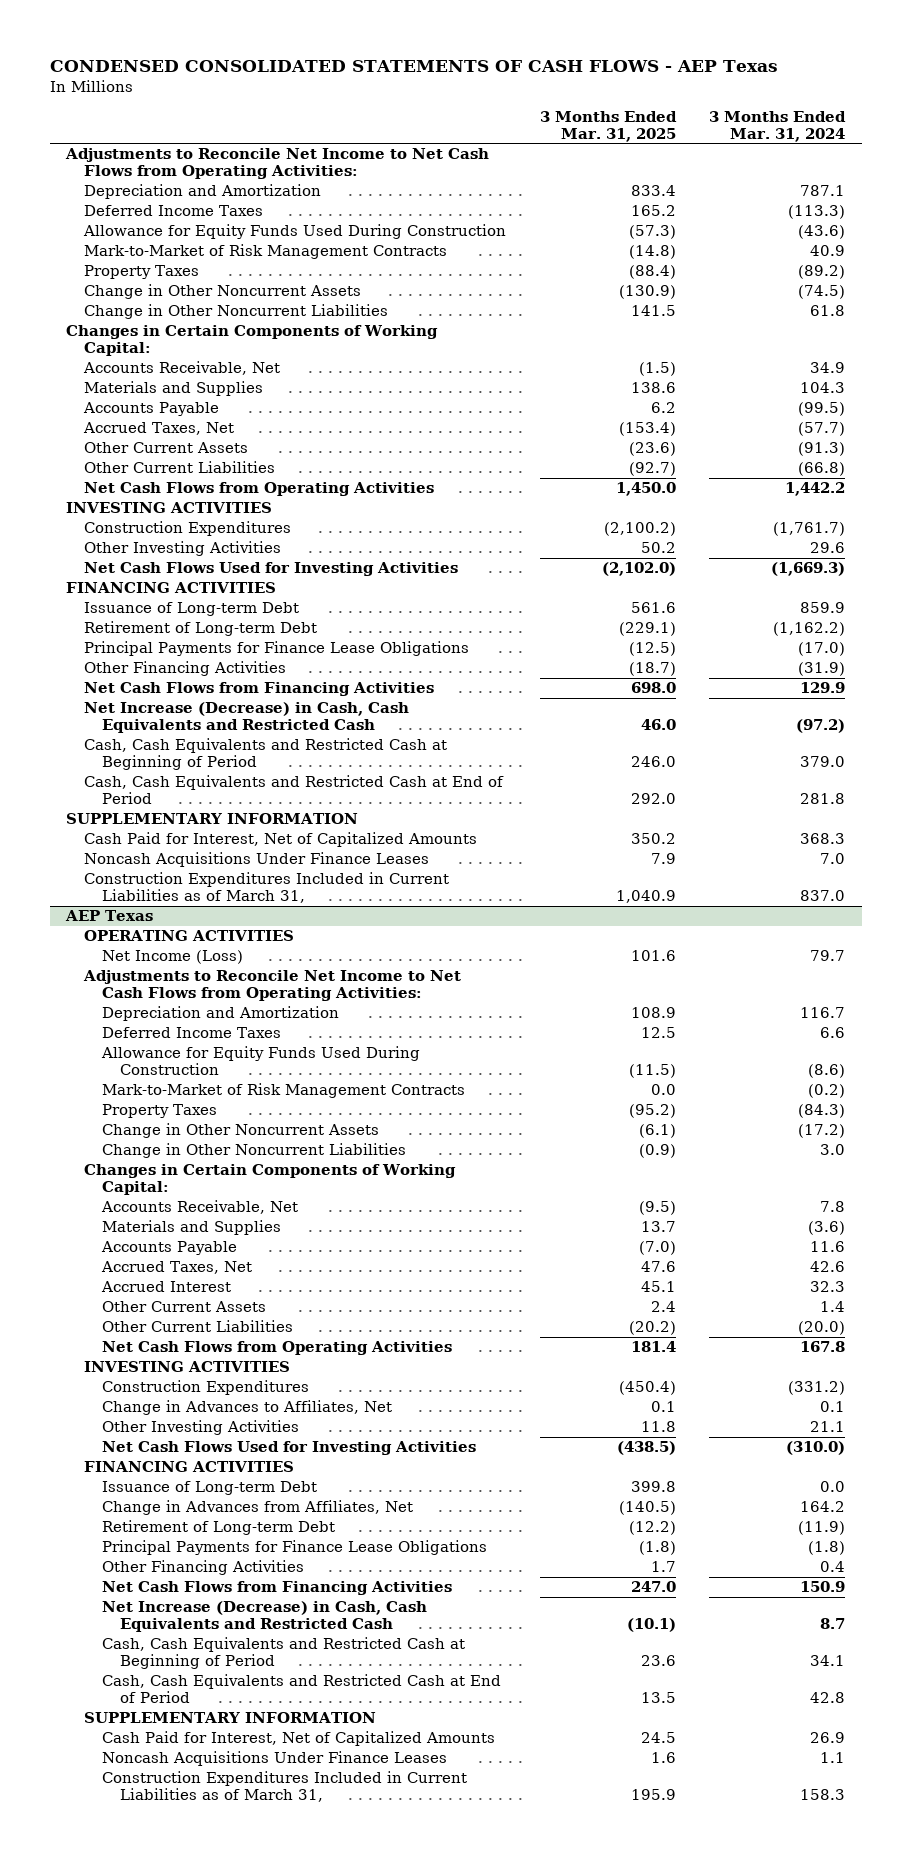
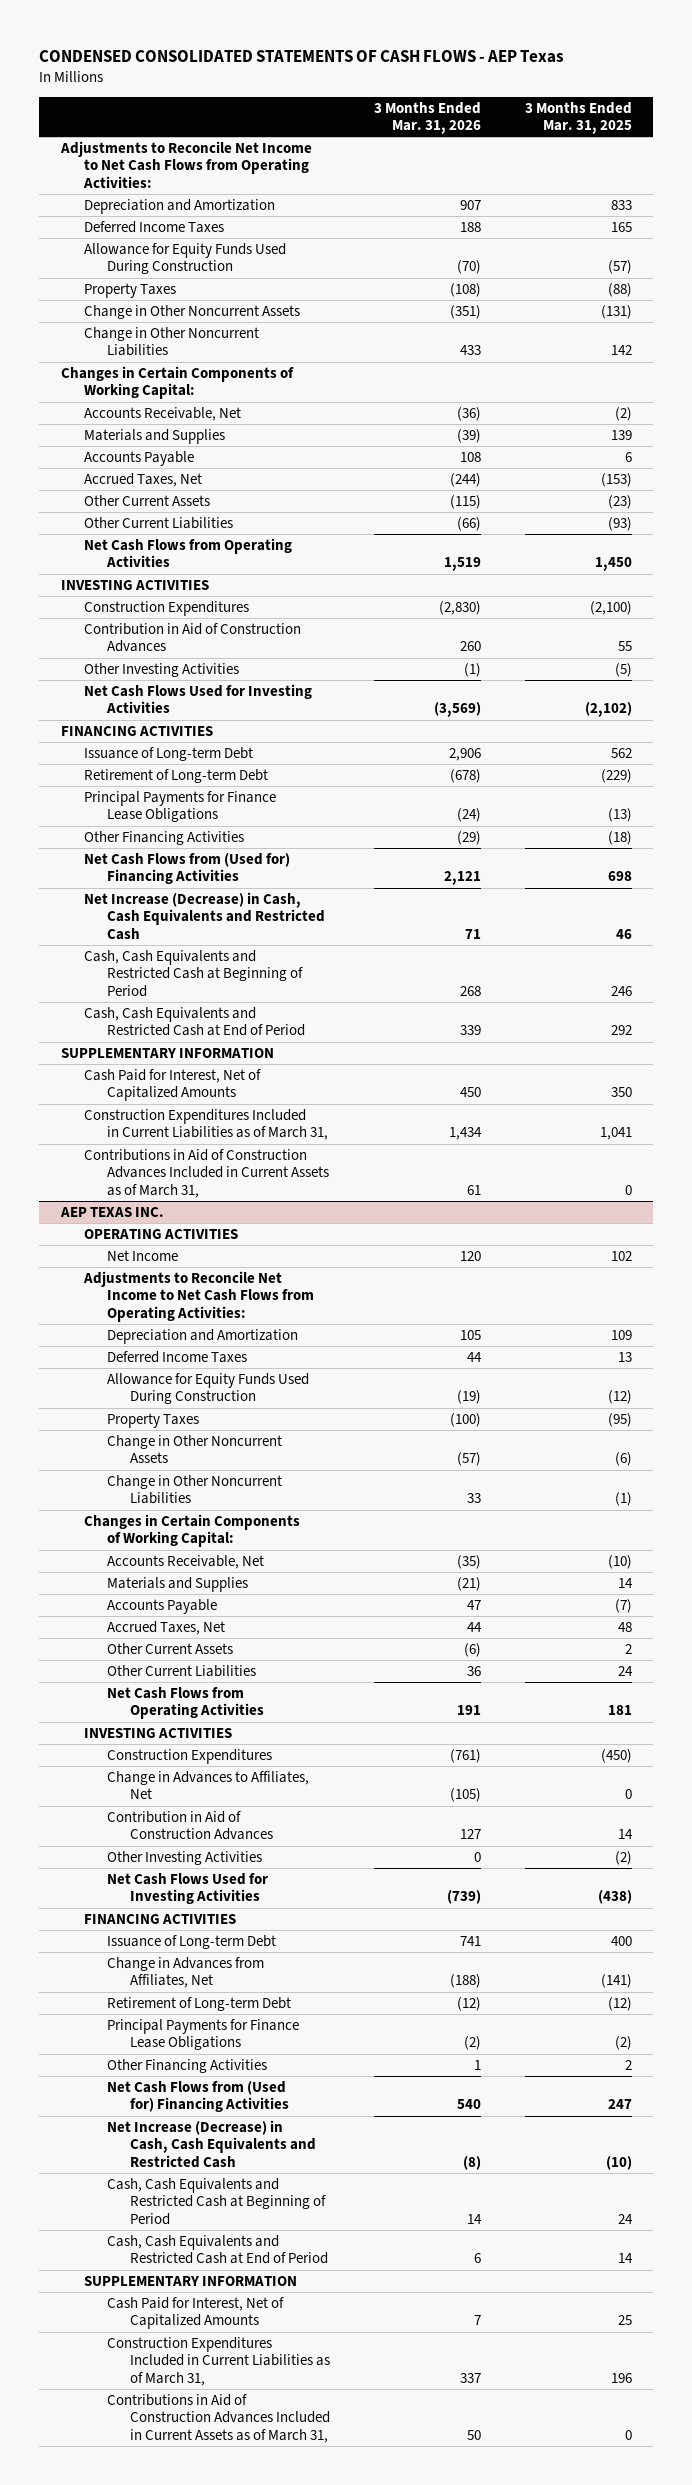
[709,110,847,142] 3 Months Ended Mar. 31, 2024 -> none
none -> [373,101,481,135] 3 Months Ended Mar. 31, 2026
[84,244,448,260] Mark-to-Market of Risk Management Contracts -> none
[630,185,676,197] 833.4 -> [610,200,632,211] 833
[630,205,676,217] 165.2 -> [610,222,632,233] 165
[628,225,676,240] (57.3) -> [607,260,632,275] (57)
[628,265,676,280] (88.4) -> [607,283,632,298] (88)
[618,285,676,300] (130.9) -> [600,305,632,320] (131)
[630,305,676,317] 141.5 -> [610,345,632,356] 142
[638,362,676,377] (1.5) -> [614,407,632,422] (2)
[630,382,676,394] 138.6 -> [610,430,632,441] 139
[650,402,676,414] 6.2 -> [624,452,632,463] 6
[618,422,676,437] (153.4) -> [600,473,632,488] (153)
[628,442,676,457] (23.6) -> [607,495,632,510] (23)
[628,462,676,477] (92.7) -> [607,517,632,532] (93)
[615,482,676,497] 1,450.0 -> [594,557,632,572] 1,450
[603,522,676,537] (2,100.2) -> [589,601,632,616] (2,100)
none -> [83,623,301,653] Contribution in Aid of Construction Advances
[640,542,676,554] 50.2 -> [614,663,632,678] (5)
[601,562,676,577] (2,102.0) -> [584,702,632,718] (2,102)
[630,602,676,614] 561.6 -> [610,748,632,759] 562
[618,622,676,637] (229.1) -> [600,769,632,784] (229)
[628,642,676,657] (12.5) -> [607,808,632,823] (13)
[628,662,676,677] (18.7) -> [607,831,632,846] (18)
[84,682,435,697] Net Cash Flows from Financing Activities -> [83,853,290,885] Net Cash Flows from (Used for) Financing Activities
[630,682,676,694] 698.0 -> [607,871,632,882] 698
[640,719,676,731] 46.0 -> [615,928,632,939] 46
[630,756,676,768] 246.0 -> [610,985,632,996] 246
[630,793,676,805] 292.0 -> [610,1025,632,1036] 292
[84,852,430,868] Noncash Acquisitions Under Finance Leases -> none
[630,833,676,845] 350.2 -> [610,1087,632,1098] 350
[615,890,676,904] 1,040.9 -> [599,1127,632,1141] 1,041
none -> [83,1149,330,1198] Contributions in Aid of Construction Advances Included in Current Assets as of March 31,
[65,910,154,922] AEP Texas -> [59,1207,164,1218] AEP TEXAS INC.
[102,950,244,965] Net Income (Loss) -> [107,1250,179,1262] Net Income
[630,950,676,962] 101.6 -> [610,1251,632,1262] 102
[102,1083,466,1099] Mark-to-Market of Risk Management Contracts -> none
[630,1007,676,1019] 108.9 -> [610,1330,632,1341] 109
[640,1027,676,1039] 12.5 -> [617,1352,632,1363] 13
[628,1064,676,1079] (11.5) -> [607,1390,632,1405] (12)
[628,1104,676,1119] (95.2) -> [607,1413,632,1428] (95)
[638,1124,676,1139] (6.1) -> [614,1452,632,1467] (6)
[638,1144,676,1159] (0.9) -> [614,1492,632,1507] (1)
[101,1281,232,1293] Accrued Interest -> none
[638,1201,676,1216] (9.5) -> [607,1555,632,1570] (10)
[640,1221,676,1233] 13.7 -> [617,1578,633,1589] 14
[638,1241,676,1256] (7.0) -> [614,1599,632,1614] (7)
[640,1261,676,1273] 47.6 -> [617,1622,632,1633] 48
[650,1301,676,1313] 2.4 -> [624,1644,632,1655] 2
[628,1321,676,1336] (20.2) -> [617,1666,633,1677] 24
[630,1341,676,1353] 181.4 -> [607,1705,632,1716] 181
[618,1381,676,1396] (450.4) -> [600,1749,632,1764] (450)
[650,1401,676,1413] 0.1 -> [624,1789,632,1800] 0
none -> [107,1811,274,1841] Contribution in Aid of Construction Advances
[640,1421,676,1433] 11.8 -> [614,1851,632,1866] (2)
[616,1441,676,1456] (438.5) -> [597,1890,632,1905] (438)
[630,1481,676,1493] 399.8 -> [610,1936,632,1947] 400
[618,1501,676,1516] (140.5) -> [600,1974,632,1989] (141)
[628,1521,676,1536] (12.2) -> [607,1997,632,2012] (12)
[638,1541,676,1556] (1.8) -> [614,2036,632,2051] (2)
[650,1561,676,1573] 1.7 -> [624,2060,632,2071] 2
[102,1581,453,1596] Net Cash Flows from Financing Activities -> [107,2081,290,2113] Net Cash Flows from (Used for) Financing Activities
[630,1581,676,1593] 247.0 -> [607,2099,632,2110] 247
[626,1618,676,1633] (10.1) -> [605,2155,632,2170] (10)
[640,1655,676,1667] 23.6 -> [617,2213,633,2224] 24
[640,1692,676,1704] 13.5 -> [617,2253,633,2264] 14
[102,1751,448,1767] Noncash Acquisitions Under Finance Leases -> none
[640,1732,676,1744] 24.5 -> [617,2315,632,2326] 25
[630,1789,676,1801] 195.9 -> [610,2372,632,2383] 196
none -> [107,2394,331,2443] Contributions in Aid of Construction Advances Included in Current Assets as of March 31,

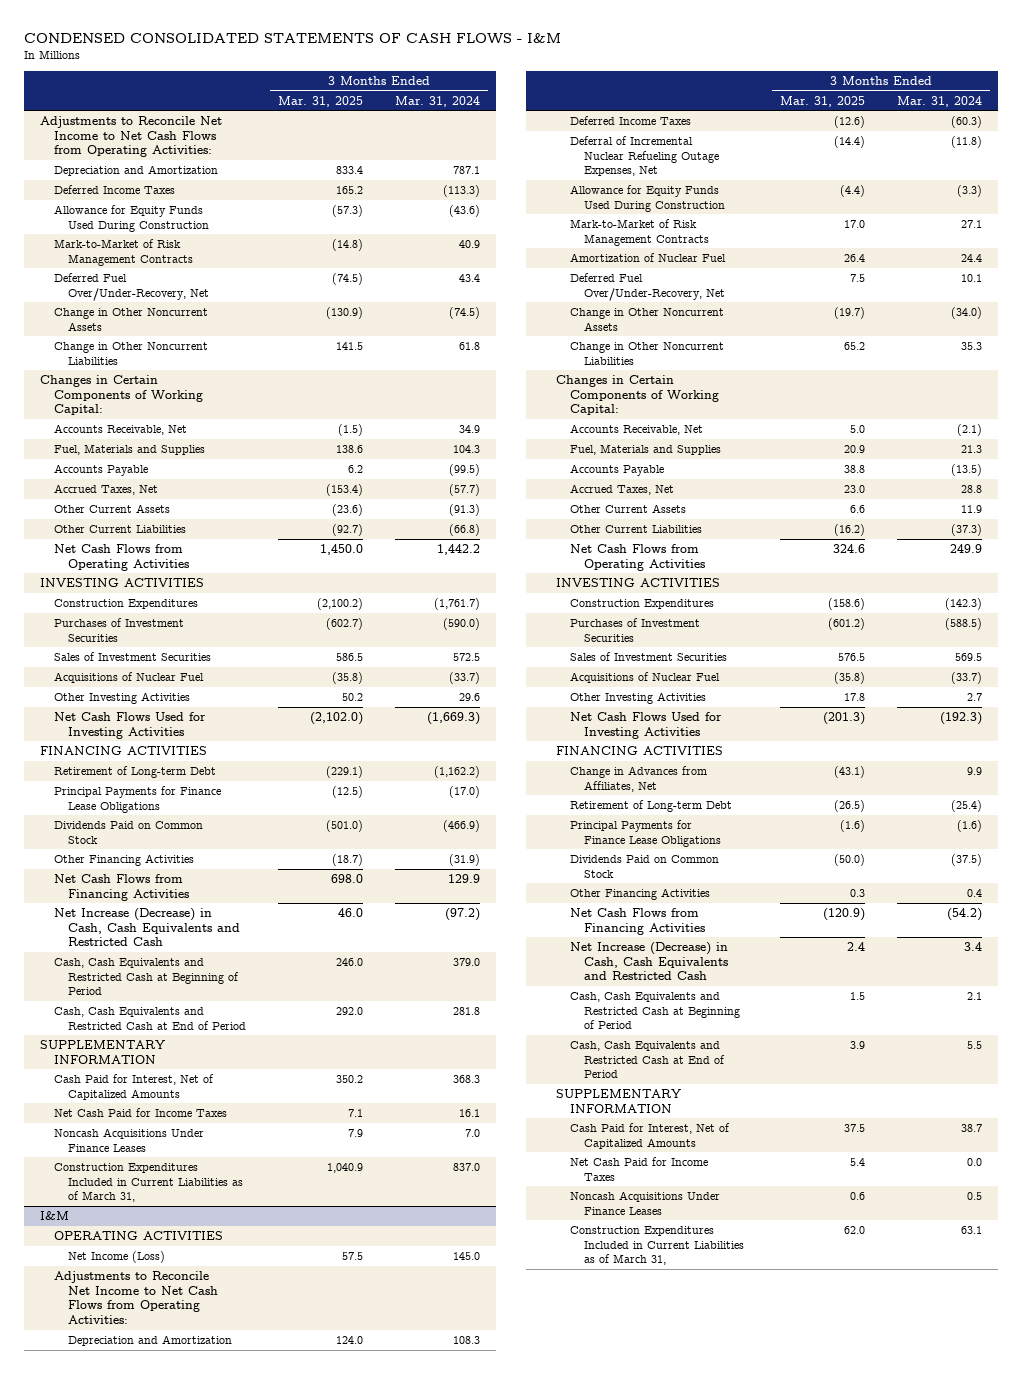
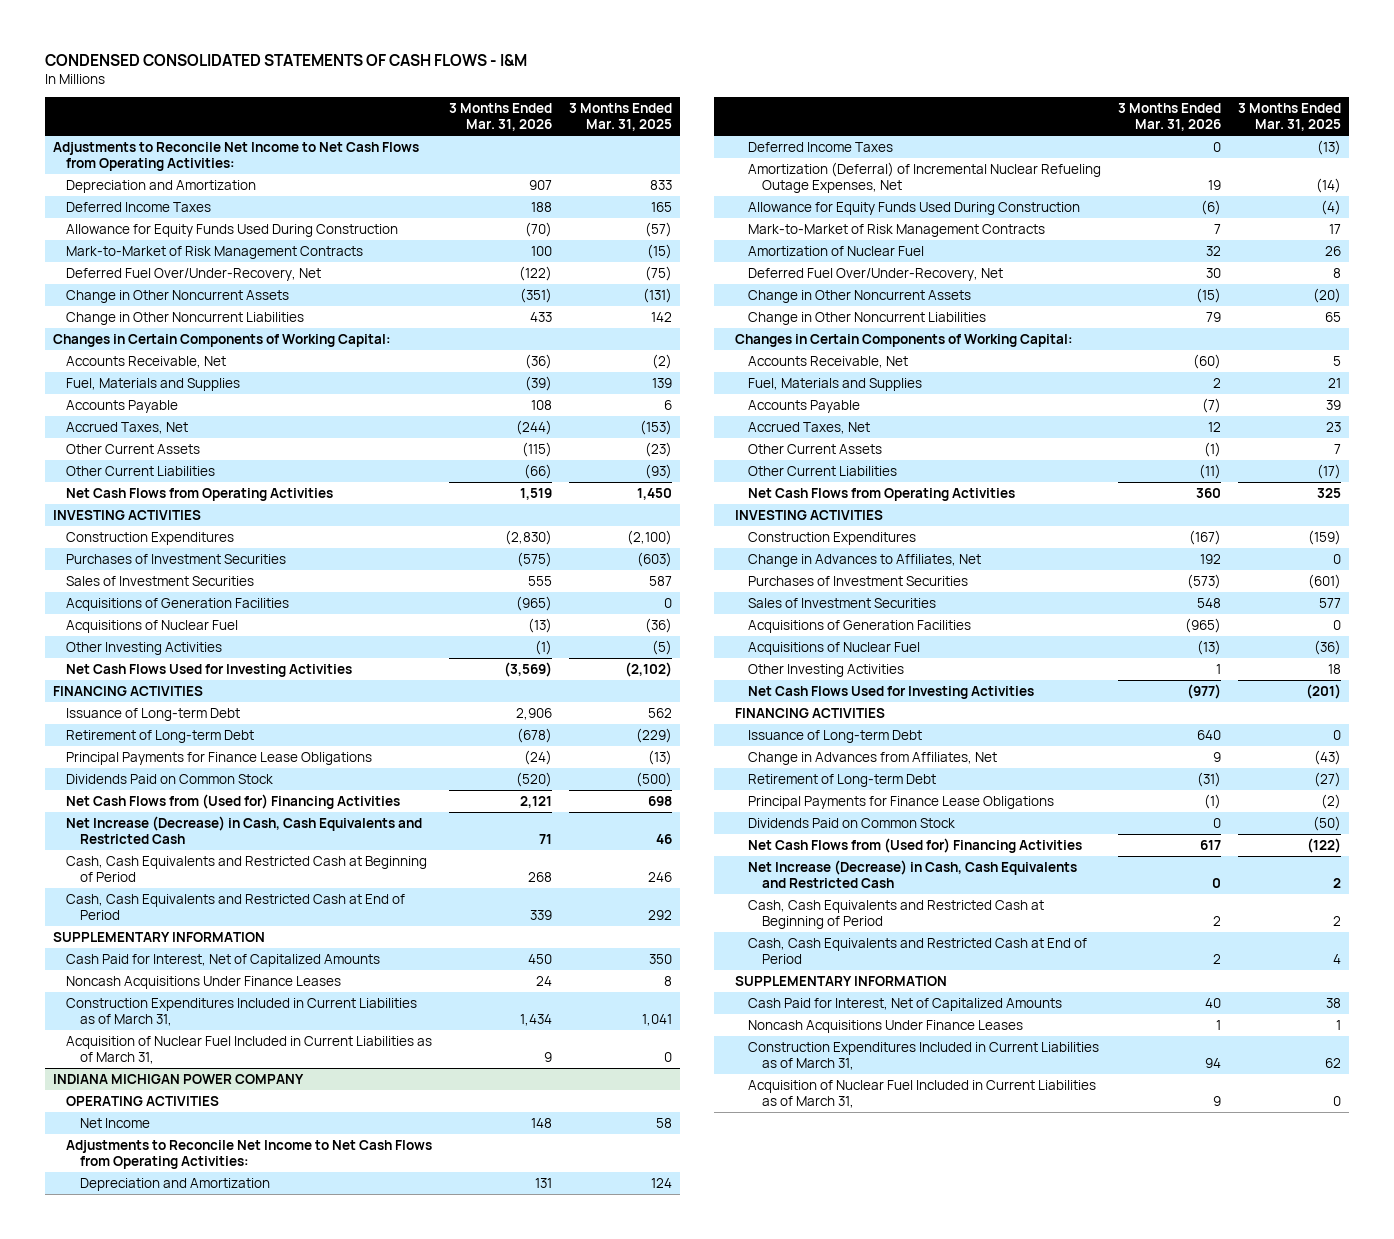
[394,95,480,107] Mar. 31, 2024 -> none
none -> [449,102,553,131] 3 Months Ended Mar. 31, 2026
[335,165,363,174] 833.4 -> [649,180,672,191] 833
[335,185,363,194] 165.2 -> [650,202,672,213] 165
[331,204,363,217] (57.3) -> [644,222,672,238] (57)
[331,238,363,251] (14.8) -> [646,244,672,260] (15)
[331,272,363,285] (74.5) -> [644,266,672,282] (75)
[325,306,363,319] (130.9) -> [642,288,672,304] (131)
[335,341,363,350] 141.5 -> [650,312,672,323] 142
[337,423,363,436] (1.5) -> [651,354,672,370] (2)
[335,444,363,453] 138.6 -> [651,378,672,389] 139
[347,464,363,473] 6.2 -> [663,400,672,411] 6
[325,483,363,496] (153.4) -> [639,420,672,436] (153)
[331,503,363,516] (23.6) -> [644,442,672,458] (23)
[331,523,363,536] (92.7) -> [644,464,672,480] (93)
[319,543,363,555] 1,450.0 -> [636,488,672,501] 1,450
[316,597,363,610] (2,100.2) -> [626,530,672,546] (2,100)
[325,617,363,630] (602.7) -> [636,552,672,568] (603)
[335,652,363,661] 586.5 -> [648,576,672,587] 587
none -> [66,598,290,612] Acquisitions of Generation Facilities
[331,671,363,684] (35.8) -> [644,618,672,634] (36)
[341,692,363,701] 50.2 -> [651,640,672,656] (5)
[309,711,363,725] (2,102.0) -> [624,662,672,678] (2,102)
[53,853,194,866] Other Financing Activities -> none
none -> [66,708,241,722] Issuance of Long-term Debt
[325,765,363,778] (229.1) -> [635,728,672,744] (229)
[331,785,363,798] (12.5) -> [647,750,672,766] (13)
[325,819,363,832] (501.0) -> [635,772,672,788] (500)
[53,873,189,901] Net Cash Flows from Financing Activities -> [66,794,401,810] Net Cash Flows from (Used for) Financing Activities
[330,873,363,883] 698.0 -> [647,796,672,807] 698
[337,907,363,917] 46.0 -> [655,833,672,844] 46
[335,957,363,966] 246.0 -> [647,871,672,882] 246
[335,1006,363,1015] 292.0 -> [647,909,672,920] 292
[53,1107,227,1117] Net Cash Paid for Income Taxes -> none
[335,1074,363,1083] 350.2 -> [648,954,672,965] 350
[347,1128,363,1137] 7.9 -> [663,976,672,987] 8
[326,1162,363,1173] 1,040.9 -> [641,1013,672,1026] 1,041
none -> [66,1036,433,1064] Acquisition of Nuclear Fuel Included in Current Liabilities as of March 31,
[39,1210,69,1220] I&M -> [53,1074,305,1085] INDIANA MICHIGAN POWER COMPANY
[67,1250,165,1263] Net Income (Loss) -> [79,1118,150,1129] Net Income
[341,1251,363,1260] 57.5 -> [655,1118,672,1129] 58
[335,1335,363,1344] 124.0 -> [650,1178,672,1189] 124
[833,115,865,128] (12.6) -> [1316,140,1341,156] (13)
[569,135,719,177] Deferral of Incremental Nuclear Refueling Outage Expenses, Net -> [748,162,1102,193] Amortization (Deferral) of Incremental Nuclear Refueling Outage Expenses, Net
[833,135,865,148] (14.4) -> [1315,177,1341,193] (14)
[839,184,865,197] (4.4) -> [1320,200,1341,216] (4)
[843,219,865,228] 17.0 -> [1328,224,1341,235] 17
[843,253,865,262] 26.4 -> [1324,246,1341,257] 26
[849,273,865,282] 7.5 -> [1332,268,1341,279] 8
[833,306,865,319] (19.7) -> [1312,288,1341,304] (20)
[843,341,865,350] 65.2 -> [1324,312,1341,323] 65
[849,424,865,433] 5.0 -> [1332,356,1341,367] 5
[843,444,865,453] 20.9 -> [1327,378,1341,389] 21
[843,464,865,473] 38.8 -> [1325,400,1341,411] 39
[843,484,865,493] 23.0 -> [1325,422,1341,433] 23
[849,504,865,513] 6.6 -> [1333,444,1341,455] 7
[833,523,865,536] (16.2) -> [1316,464,1341,480] (17)
[832,543,865,553] 324.6 -> [1316,488,1341,499] 325
[827,597,865,610] (158.6) -> [1307,530,1341,546] (159)
none -> [748,554,982,568] Change in Advances to Affiliates, Net
[827,617,865,630] (601.2) -> [1307,574,1341,590] (601)
[837,652,865,661] 576.5 -> [1318,598,1341,609] 577
none -> [748,620,972,634] Acquisitions of Generation Facilities
[833,671,865,684] (35.8) -> [1313,640,1341,656] (36)
[843,692,865,701] 17.8 -> [1327,664,1341,675] 18
[822,711,865,725] (201.3) -> [1305,684,1341,700] (201)
[569,887,710,900] Other Financing Activities -> none
none -> [748,730,923,744] Issuance of Long-term Debt
[833,765,865,778] (43.1) -> [1313,750,1341,766] (43)
[833,799,865,812] (26.5) -> [1313,772,1341,788] (27)
[839,819,865,832] (1.6) -> [1320,794,1341,810] (2)
[833,853,865,866] (50.0) -> [1312,816,1341,832] (50)
[569,907,705,935] Net Cash Flows from Financing Activities -> [748,838,1083,854] Net Cash Flows from (Used for) Financing Activities
[822,907,865,921] (120.9) -> [1306,838,1341,854] (122)
[846,941,865,951] 2.4 -> [1332,877,1341,888] 2
[849,991,865,1000] 1.5 -> [1332,915,1341,926] 2
[849,1040,865,1049] 3.9 -> [1332,953,1341,964] 4
[569,1156,708,1181] Net Cash Paid for Income Taxes -> none
[843,1123,865,1132] 37.5 -> [1325,998,1341,1009] 38
[849,1191,865,1200] 0.6 -> [1335,1020,1341,1031] 1
[843,1225,865,1234] 62.0 -> [1324,1057,1341,1068] 62
none -> [748,1080,1097,1108] Acquisition of Nuclear Fuel Included in Current Liabilities as of March 31,

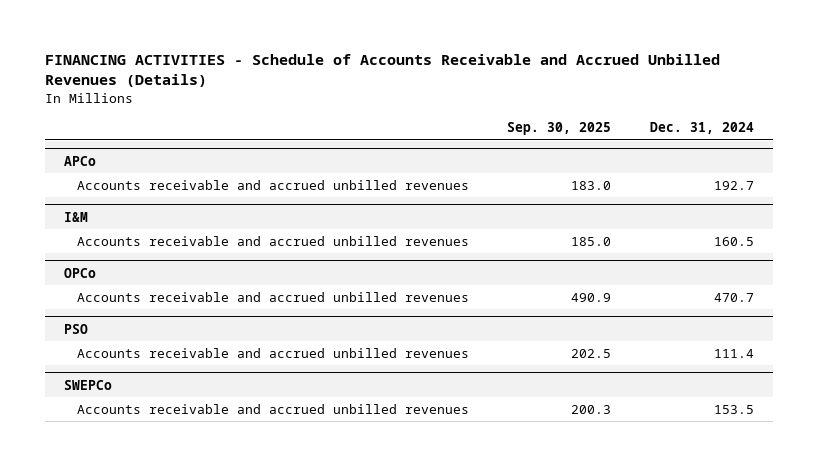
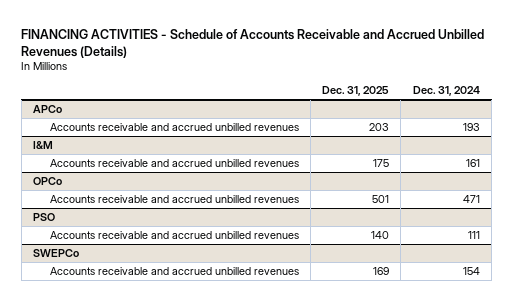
[507,122,612,136] Sep. 30, 2025 -> none
none -> [322,86,390,97] Dec. 31, 2025
[713,180,754,190] 192.7 -> [462,123,480,132] 193
[713,236,754,246] 160.5 -> [465,159,480,168] 161
[713,292,754,302] 470.7 -> [462,195,480,204] 471
[713,348,754,358] 111.4 -> [467,231,480,240] 111
[713,404,754,414] 153.5 -> [462,267,480,276] 154

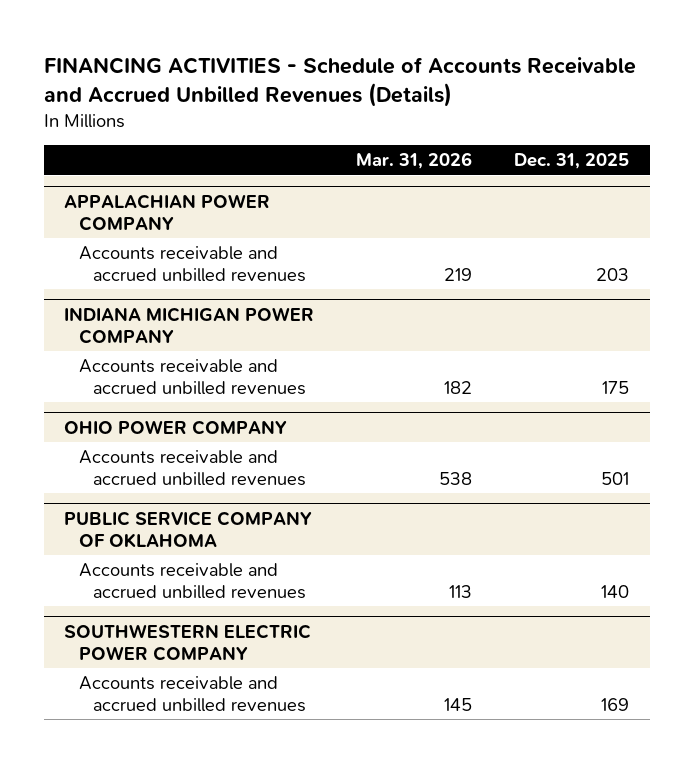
[412,86,480,97] Dec. 31, 2024 -> none
none -> [356,152,473,170] Mar. 31, 2026
[33,105,63,114] APCo -> [64,193,271,231] APPALACHIAN POWER COMPANY
[33,141,54,150] I&M -> [64,306,315,344] INDIANA MICHIGAN POWER COMPANY
[33,177,63,186] OPCo -> [64,419,288,435] OHIO POWER COMPANY
[33,213,56,222] PSO -> [64,510,313,548] PUBLIC SERVICE COMPANY OF OKLAHOMA
[33,249,80,258] SWEPCo -> [64,623,312,661] SOUTHWESTERN ELECTRIC POWER COMPANY

